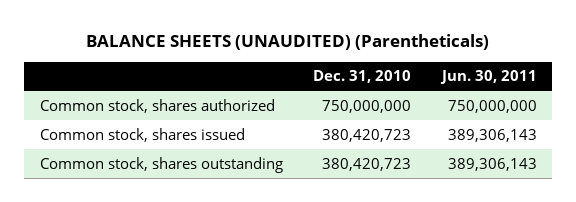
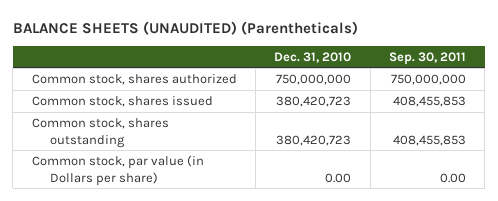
[439,70,537,85] Jun. 30, 2011 -> none
none -> [389,51,467,65] Sep. 30, 2011
none -> [31,154,204,186] Common stock, par value (in Dollars per share)

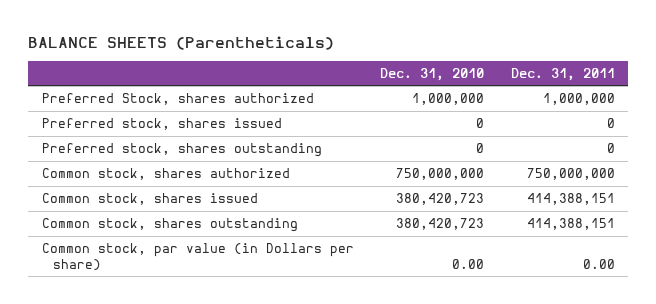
[12,20,358,35] BALANCE SHEETS (UNAUDITED) (Parentheticals) -> [28,35,335,50] BALANCE SHEETS (Parentheticals)
[389,51,467,65] Sep. 30, 2011 -> none
none -> [510,67,615,81] Dec. 31, 2011
none -> [41,93,314,106] Preferred Stock, shares authorized
none -> [41,118,282,131] Preferred stock, shares issued
none -> [41,143,322,158] Preferred stock, shares outstanding

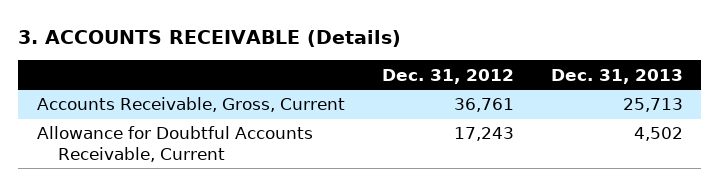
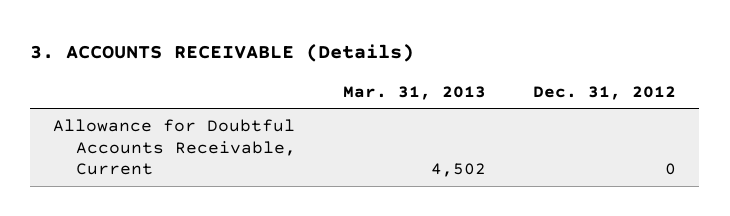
[550,68,683,84] Dec. 31, 2013 -> none
none -> [343,86,487,101] Mar. 31, 2013
[36,97,345,113] Accounts Receivable, Gross, Current -> none
[453,127,514,142] 17,243 -> [665,163,677,176] 0

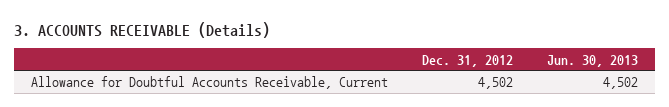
[343,86,487,101] Mar. 31, 2013 -> none
none -> [547,54,639,67] Jun. 30, 2013
[665,163,677,176] 0 -> [478,77,514,90] 4,502

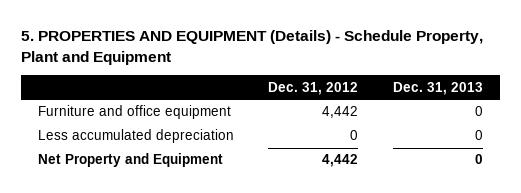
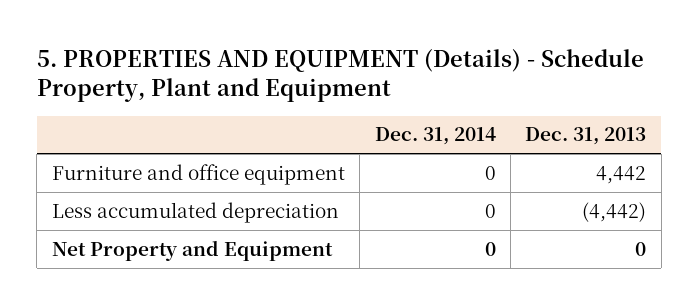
[268,81,359,95] Dec. 31, 2012 -> none
none -> [374,127,496,146] Dec. 31, 2014
[474,106,483,117] 0 -> [596,165,647,184] 4,442
[474,130,483,141] 0 -> [582,201,647,222] (4,442)

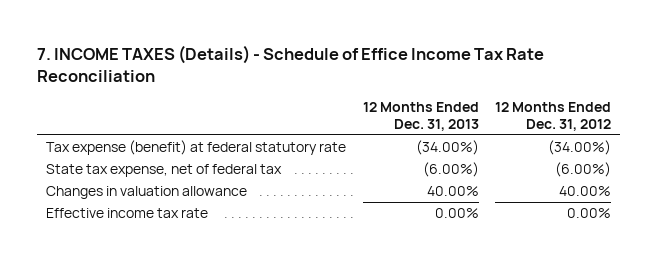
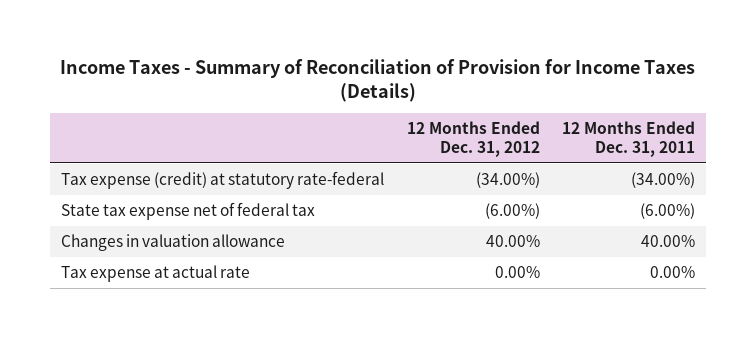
[37,44,545,82] 7. INCOME TAXES (Details) - Schedule of Effice Income Tax Rate Reconciliation -> [60,58,696,102] Income Taxes - Summary of Reconciliation of Provision for Income Taxes (Details)
[362,102,479,132] 12 Months Ended Dec. 31, 2013 -> none
none -> [562,121,696,158] 12 Months Ended Dec. 31, 2011
[45,140,346,156] Tax expense (benefit) at federal statutory rate -> [61,170,385,189] Tax expense (credit) at statutory rate-federal
[45,164,282,178] State tax expense, net of federal tax -> [61,201,316,220] State tax expense net of federal tax
[45,208,208,219] Effective income tax rate -> [61,264,251,282] Tax expense at actual rate

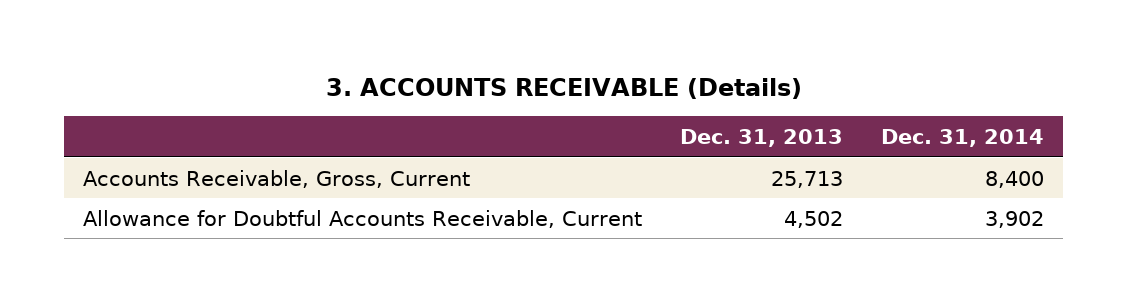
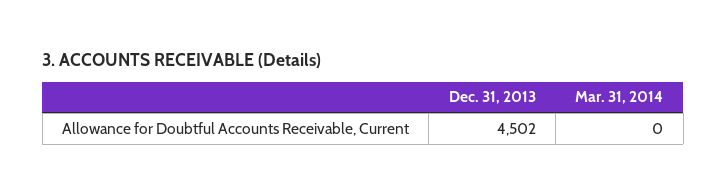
[881,129,1045,148] Dec. 31, 2014 -> none
none -> [575,91,664,105] Mar. 31, 2014
[83,169,471,188] Accounts Receivable, Gross, Current -> none

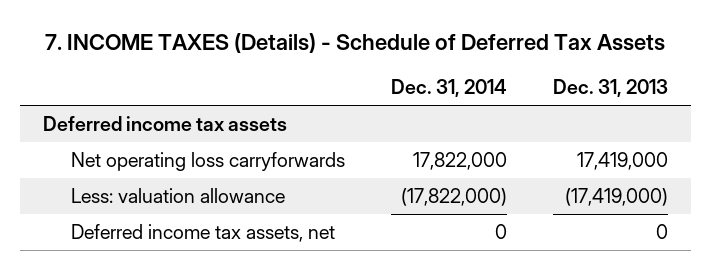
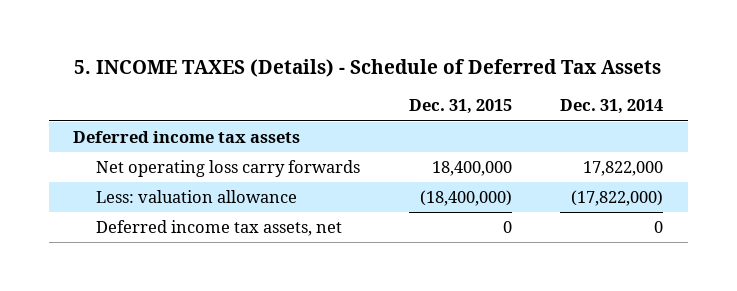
[45,32,666,53] 7. INCOME TAXES (Details) - Schedule of Deferred Tax Assets -> [74,59,662,78] 5. INCOME TAXES (Details) - Schedule of Deferred Tax Assets
[553,79,669,98] Dec. 31, 2013 -> none
none -> [408,99,512,115] Dec. 31, 2015
[71,152,346,172] Net operating loss carryforwards -> [95,160,360,178] Net operating loss carry forwards

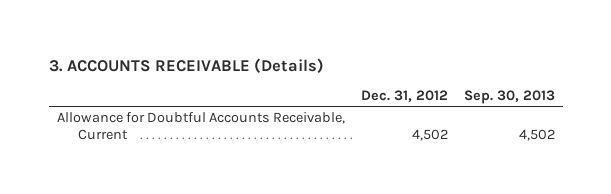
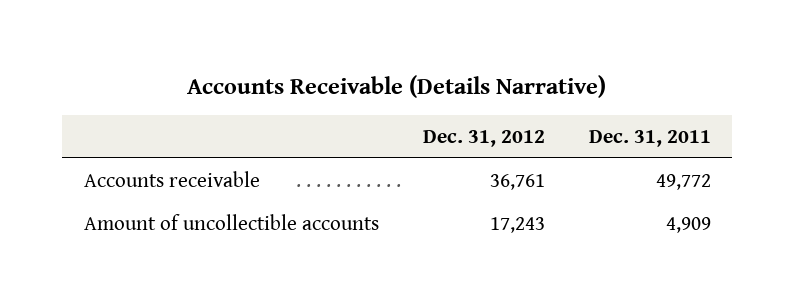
[48,57,324,73] 3. ACCOUNTS RECEIVABLE (Details) -> [187,75,607,99] Accounts Receivable (Details Narrative)
[463,90,555,105] Sep. 30, 2013 -> none
none -> [588,130,711,148] Dec. 31, 2011
[56,112,345,140] Allowance for Doubtful Accounts Receivable, Current -> none
none -> [84,170,261,187] Accounts receivable
none -> [84,213,380,230] Amount of uncollectible accounts

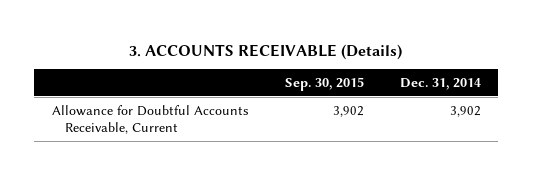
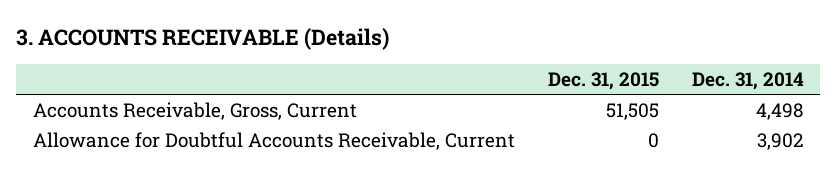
[284,76,364,91] Sep. 30, 2015 -> none
none -> [547,71,659,90] Dec. 31, 2015
none -> [32,101,357,120] Accounts Receivable, Gross, Current

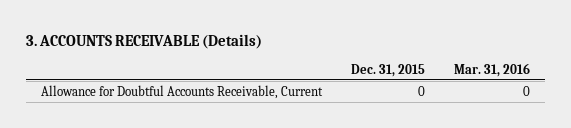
[691,71,804,90] Dec. 31, 2014 -> none
none -> [454,62,531,77] Mar. 31, 2016
[32,101,357,120] Accounts Receivable, Gross, Current -> none

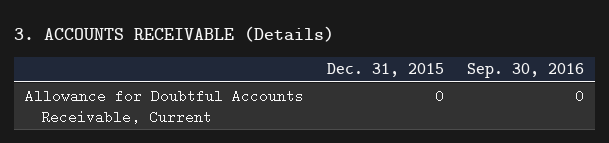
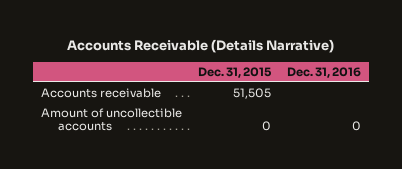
[14,25,335,42] 3. ACCOUNTS RECEIVABLE (Details) -> [66,39,334,54] Accounts Receivable (Details Narrative)
[466,63,584,79] Sep. 30, 2016 -> none
none -> [287,67,362,79] Dec. 31, 2016
none -> [40,88,161,99] Accounts receivable
[25,88,305,124] Allowance for Doubtful Accounts Receivable, Current -> [40,108,182,132] Amount of uncollectible accounts

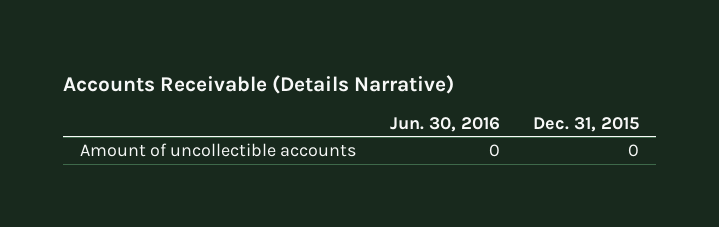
[287,67,362,79] Dec. 31, 2016 -> none
none -> [389,116,500,132] Jun. 30, 2016
[40,88,161,99] Accounts receivable -> none

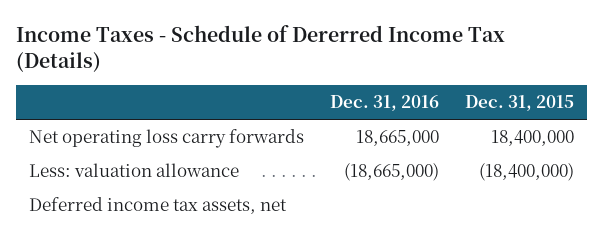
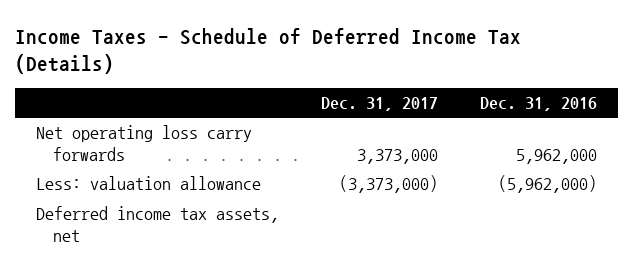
[15,24,505,73] Income Taxes - Schedule of Dererred Income Tax (Details) -> [15,27,522,75] Income Taxes - Schedule of Deferred Income Tax (Details)
[465,95,575,112] Dec. 31, 2015 -> none
none -> [321,97,439,112] Dec. 31, 2017
[355,130,439,147] 18,665,000 -> [516,149,598,165] 5,962,000
[343,163,439,182] (18,665,000) -> [498,175,598,194] (5,962,000)

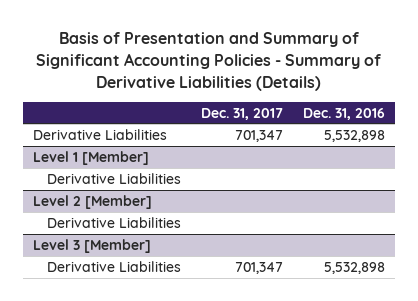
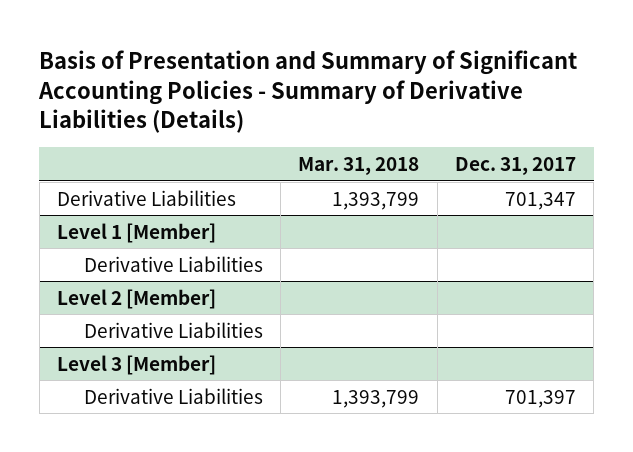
[303,107,386,120] Dec. 31, 2016 -> none
none -> [298,157,420,176] Mar. 31, 2018
[235,261,284,274] 701,347 -> [504,389,576,408] 701,397

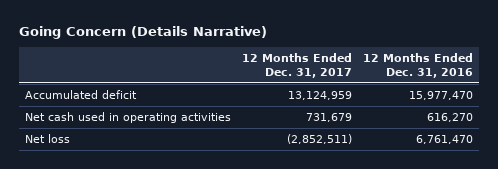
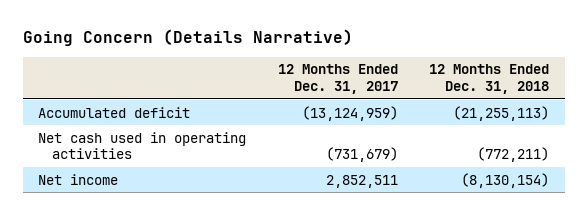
[362,53,473,79] 12 Months Ended Dec. 31, 2016 -> none
none -> [429,64,550,95] 12 Months Ended Dec. 31, 2018
[287,91,352,101] 13,124,959 -> [301,105,398,121] (13,124,959)
[305,113,352,123] 731,679 -> [325,147,398,163] (731,679)
[24,134,70,144] Net loss -> [38,173,119,185] Net income
[286,134,352,145] (2,852,511) -> [325,174,398,188] 2,852,511

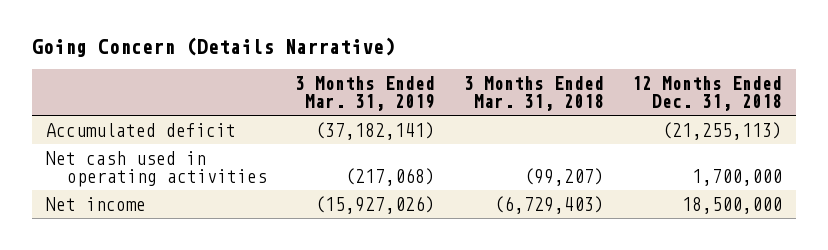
[277,64,398,95] 12 Months Ended Dec. 31, 2017 -> none
none -> [295,75,436,111] 3 Months Ended Mar. 31, 2019
none -> [463,75,604,111] 3 Months Ended Mar. 31, 2018
[477,147,550,163] (772,211) -> [691,168,782,186] 1,700,000
[461,172,550,188] (8,130,154) -> [681,196,782,214] 18,500,000

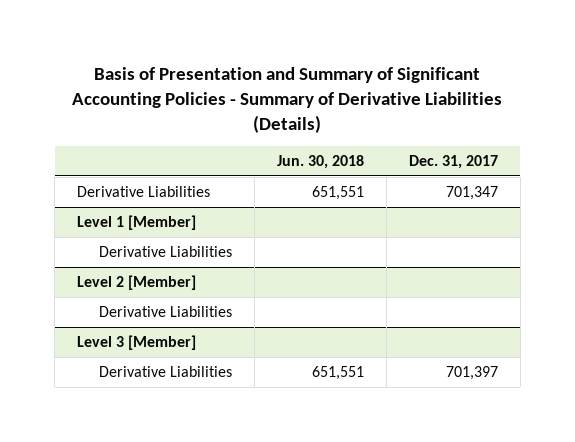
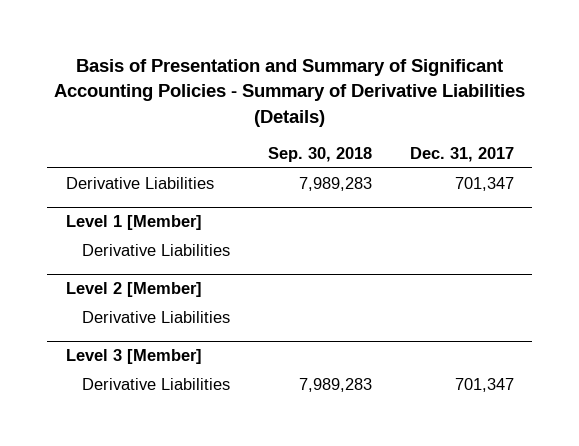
[276,155,364,170] Jun. 30, 2018 -> none
none -> [267,146,372,162] Sep. 30, 2018
[445,366,498,381] 701,397 -> [454,378,514,393] 701,347

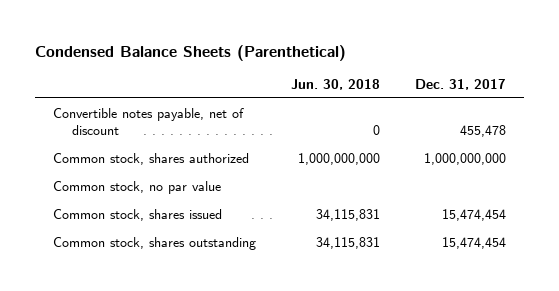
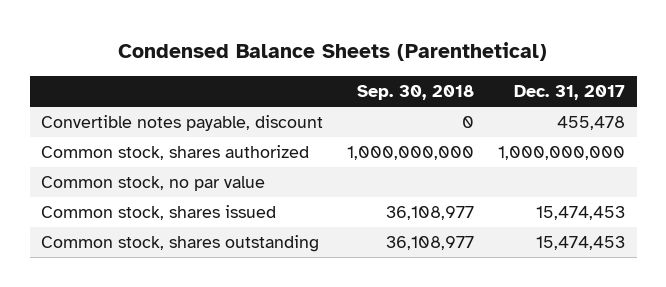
[291,78,381,90] Jun. 30, 2018 -> none
none -> [357,85,475,101] Sep. 30, 2018
[52,107,244,136] Convertible notes payable, net of discount -> [41,115,324,132] Convertible notes payable, discount
[442,208,507,221] 15,474,454 -> [535,206,625,221] 15,474,453
[442,236,507,249] 15,474,454 -> [535,236,625,251] 15,474,453

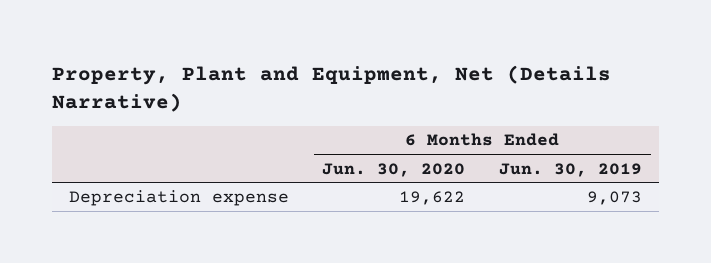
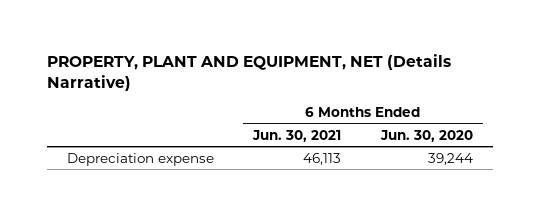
[51,64,611,112] Property, Plant and Equipment, Net (Details Narrative) -> [46,54,451,92] PROPERTY, PLANT AND EQUIPMENT, NET (Details Narrative)
[499,162,643,177] Jun. 30, 2019 -> none
none -> [252,129,342,142] Jun. 30, 2021
[399,191,466,206] 19,622 -> [428,152,474,165] 39,244

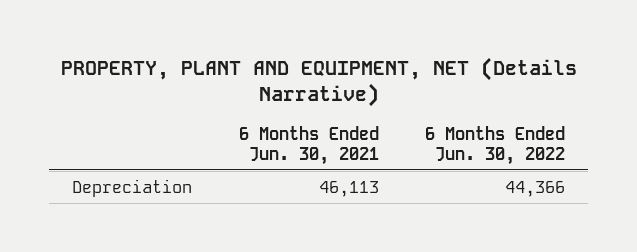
[380,129,474,142] Jun. 30, 2020 -> none
none -> [425,125,566,165] 6 Months Ended Jun. 30, 2022
[66,152,214,166] Depreciation expense -> [72,178,193,197] Depreciation

